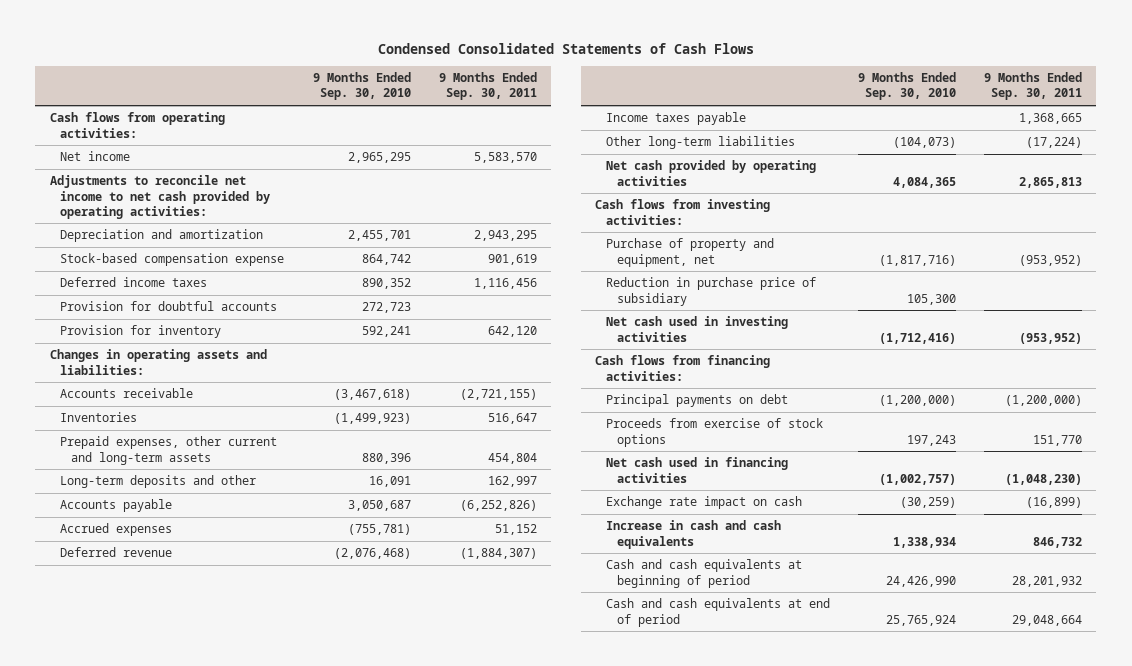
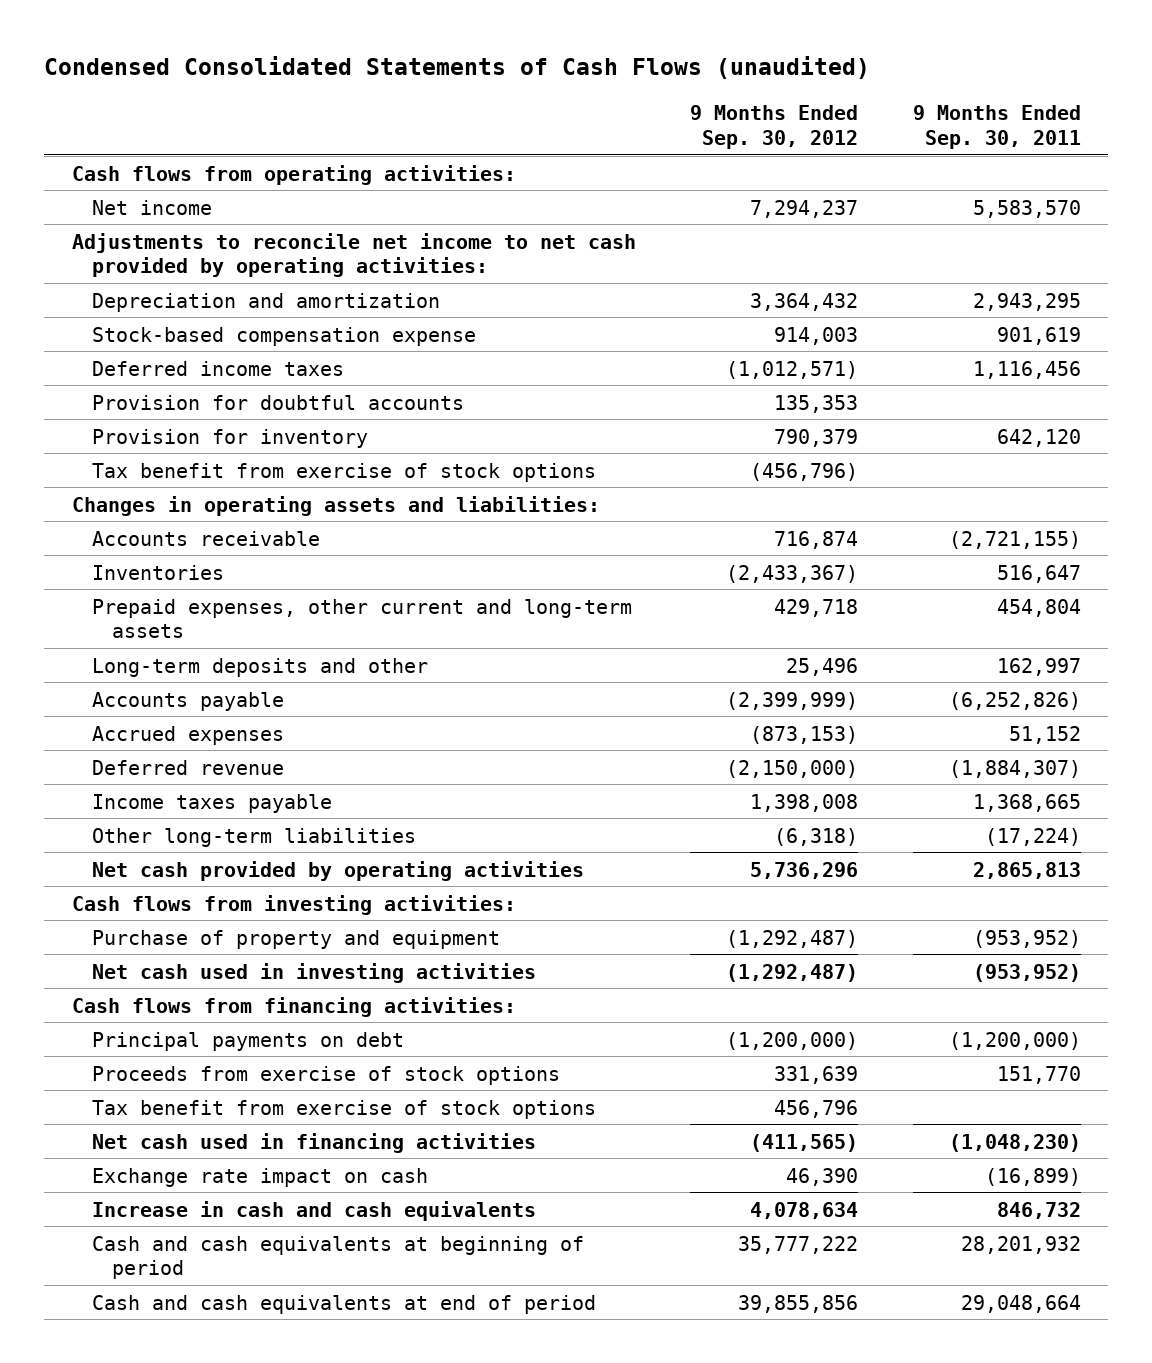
[377,42,754,54] Condensed Consolidated Statements of Cash Flows -> [44,56,871,80] Condensed Consolidated Statements of Cash Flows (unaudited)
[312,72,411,101] 9 Months Ended Sep. 30, 2010 -> none
none -> [690,105,859,149] 9 Months Ended Sep. 30, 2012
none -> [91,462,596,482] Tax benefit from exercise of stock options
[605,277,816,306] Reduction in purchase price of subsidiary -> none
[605,238,774,267] Purchase of property and equipment, net -> [91,929,500,949] Purchase of property and equipment
none -> [91,1099,596,1119] Tax benefit from exercise of stock options

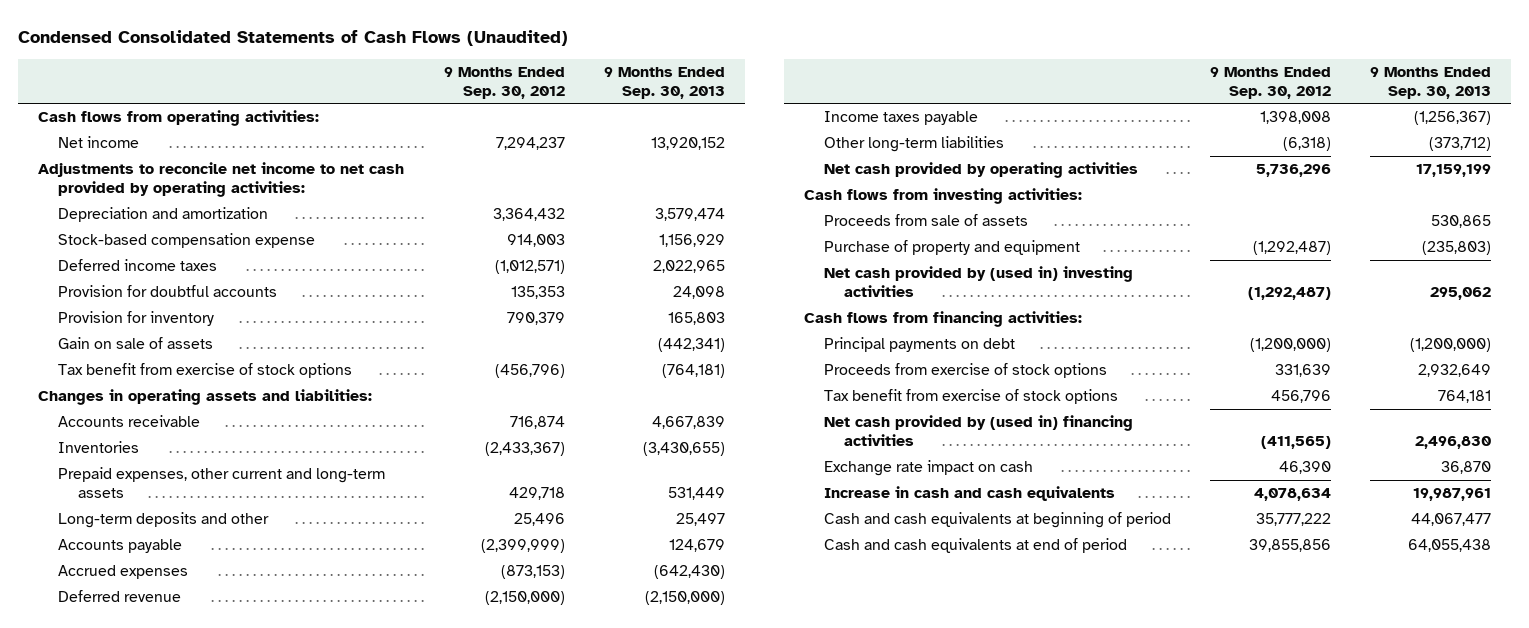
[44,56,871,80] Condensed Consolidated Statements of Cash Flows (unaudited) -> [18,29,569,46] Condensed Consolidated Statements of Cash Flows (Unaudited)
[912,105,1081,149] 9 Months Ended Sep. 30, 2011 -> none
none -> [604,67,726,99] 9 Months Ended Sep. 30, 2013
none -> [57,337,213,350] Gain on sale of assets
none -> [823,214,1028,227] Proceeds from sale of assets
[91,962,536,983] Net cash used in investing activities -> [823,266,1133,297] Net cash provided by (used in) investing activities
[91,1132,536,1153] Net cash used in financing activities -> [823,415,1133,446] Net cash provided by (used in) financing activities

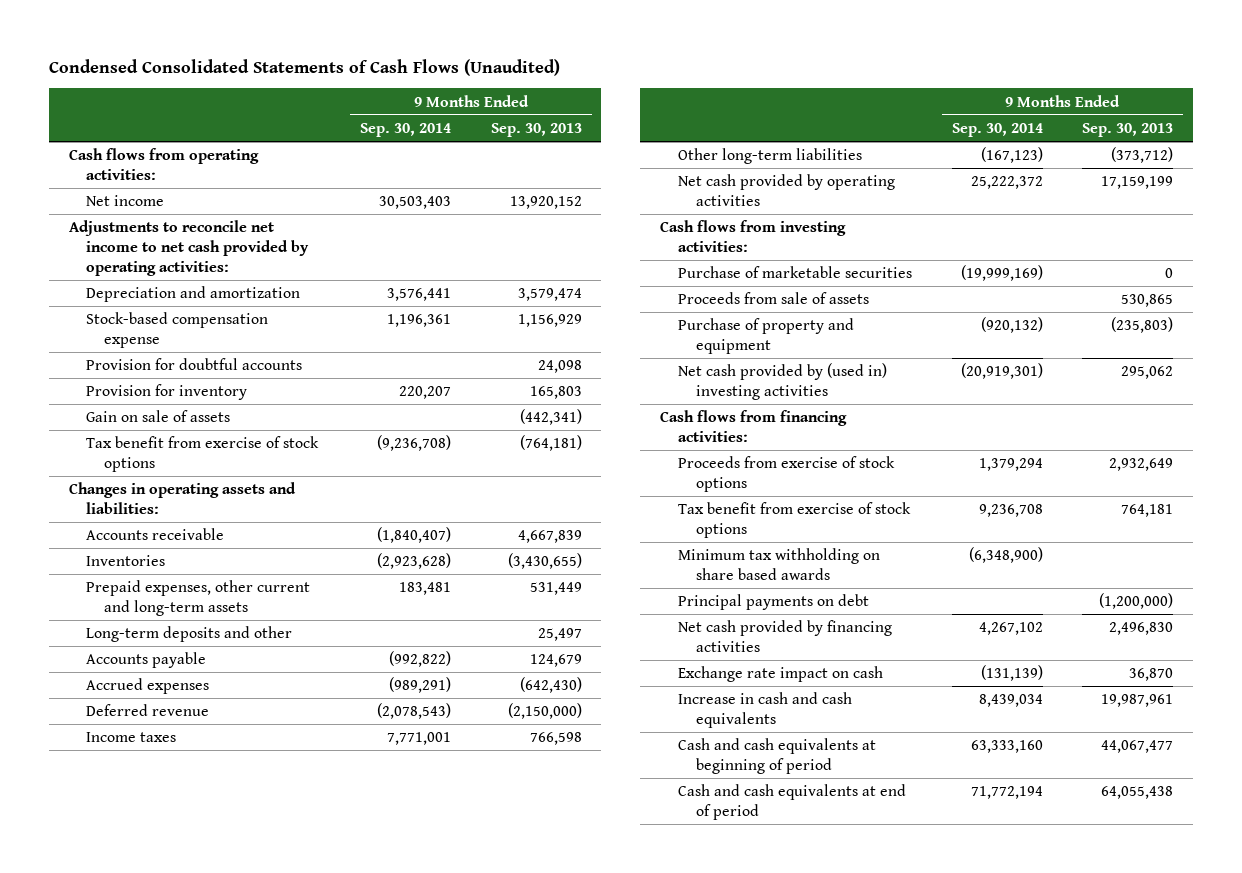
[443,67,565,99] 9 Months Ended Sep. 30, 2012 -> none
none -> [360,123,452,138] Sep. 30, 2014
[57,259,217,272] Deferred income taxes -> none
[823,111,978,126] Income taxes payable -> [86,732,177,743] Income taxes
[1414,111,1492,126] (1,256,367) -> [529,732,582,746] 766,598
none -> [677,266,912,279] Purchase of marketable securities
none -> [677,548,880,580] Minimum tax withholding on share based awards
[823,337,1015,353] Principal payments on debt -> [677,594,869,611] Principal payments on debt
[823,415,1133,446] Net cash provided by (used in) financing activities -> [677,620,892,652] Net cash provided by financing activities

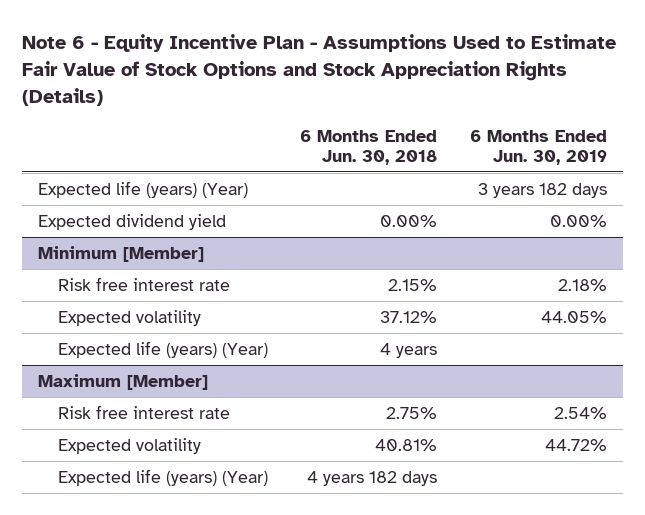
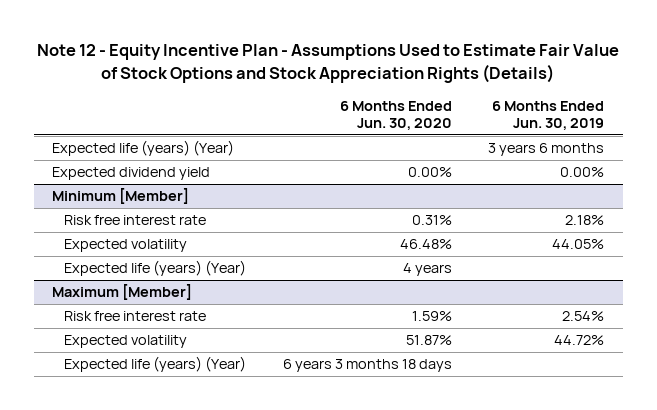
[21,33,616,106] Note 6 - Equity Incentive Plan - Assumptions Used to Estimate Fair Value of Stock Options and Stock Appreciation Rights (Details) -> [37,44,620,83] Note 12 - Equity Incentive Plan - Assumptions Used to Estimate Fair Value of Stock Options and Stock Appreciation Rights (Details)
[300,129,438,165] 6 Months Ended Jun. 30, 2018 -> none
none -> [339,100,452,130] 6 Months Ended Jun. 30, 2020
[477,182,607,198] 3 years 182 days -> [488,143,605,157] 3 years 6 months

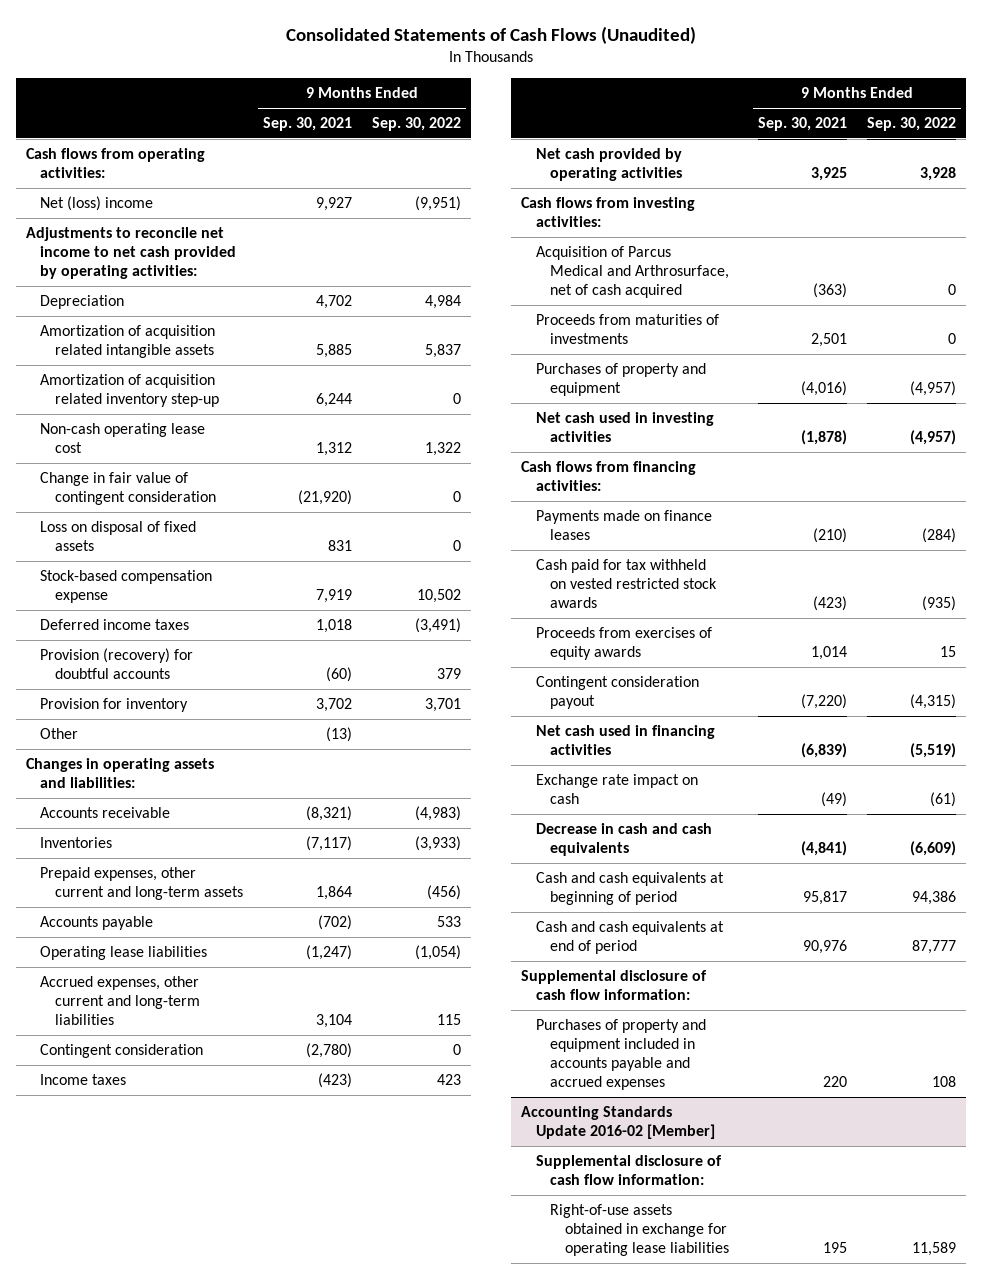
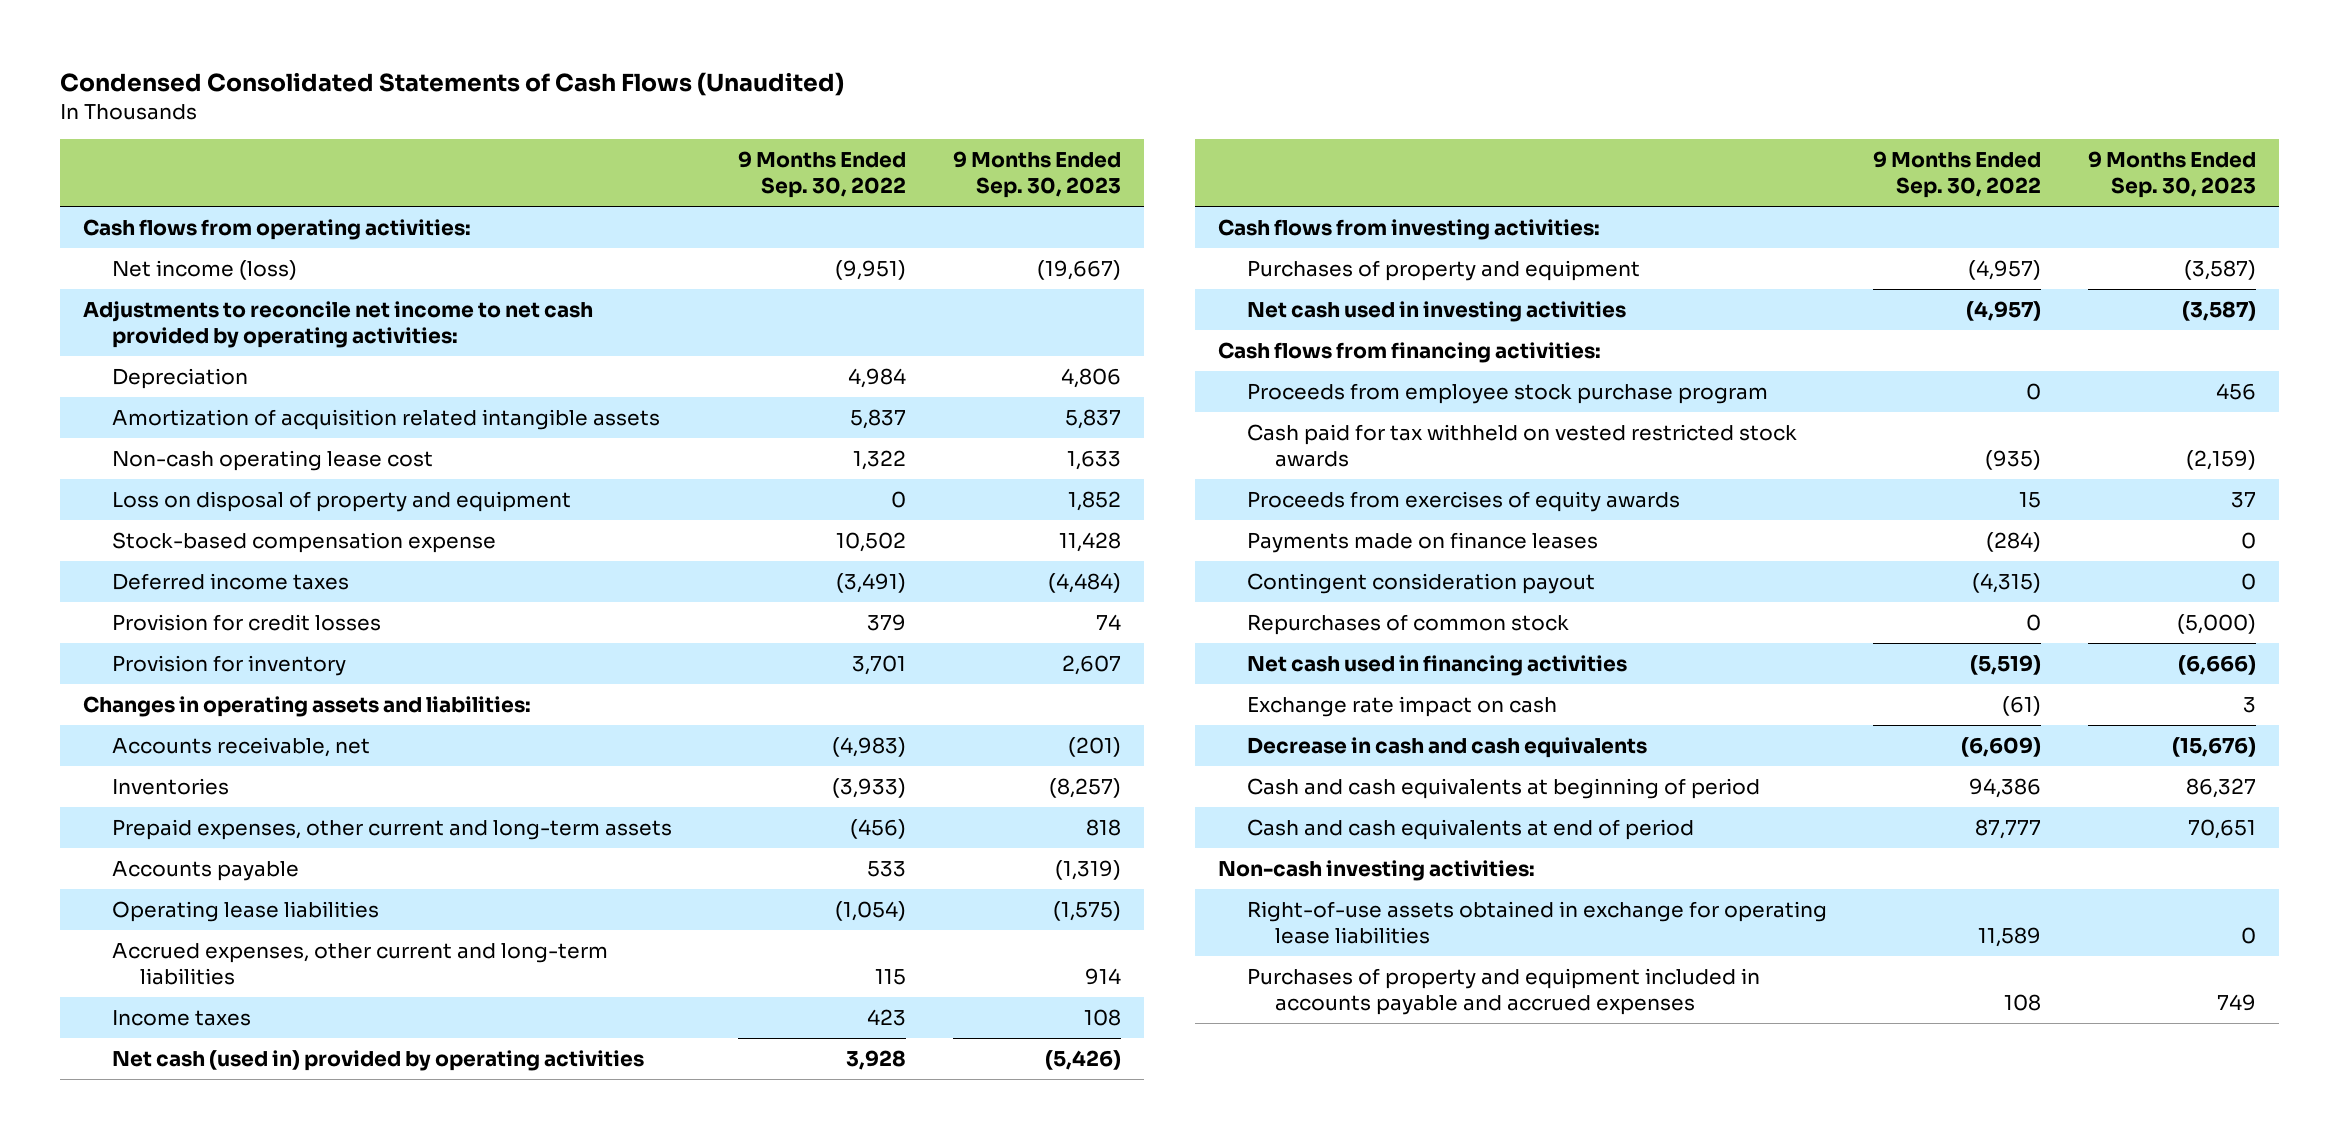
[286,25,697,44] Consolidated Statements of Cash Flows (Unaudited) -> [59,72,844,97] Condensed Consolidated Statements of Cash Flows (Unaudited)
[263,117,353,132] Sep. 30, 2021 -> none
none -> [952,150,1121,199] 9 Months Ended Sep. 30, 2023
[40,196,154,212] Net (loss) income -> [111,259,297,280] Net income (loss)
[40,374,220,408] Amortization of acquisition related inventory step-up -> none
[40,472,217,506] Change in fair value of contingent consideration -> none
[40,521,197,552] Loss on disposal of fixed assets -> [111,490,571,512] Loss on disposal of property and equipment
[40,648,194,680] Provision (recovery) for doubtful accounts -> [111,613,381,631] Provision for credit losses
[40,728,79,740] Other -> none
[40,807,171,819] Accounts receivable -> [111,736,370,757] Accounts receivable, net
[40,1044,204,1059] Contingent consideration -> none
[535,148,683,182] Net cash provided by operating activities -> [111,1049,644,1071] Net cash (used in) provided by operating activities
[535,246,730,299] Acquisition of Parcus Medical and Arthrosurface, net of cash acquired -> none
[535,314,719,345] Proceeds from maturities of investments -> none
none -> [1246,382,1768,404] Proceeds from employee stock purchase program
[535,510,712,541] Payments made on finance leases -> [1246,531,1598,553] Payments made on finance leases
none -> [1246,613,1569,635] Repurchases of common stock
[521,970,708,1001] Supplemental disclosure of cash flow information: -> none
[521,1106,715,1140] Accounting Standards Update 2016-02 [Member] -> none
[535,1155,722,1186] Supplemental disclosure of cash flow information: -> none
none -> [1218,859,1536,881] Non-cash investing activities:
[535,1019,706,1091] Purchases of property and equipment included in accounts payable and accrued expenses -> [1246,967,1760,1016] Purchases of property and equipment included in accounts payable and accrued expenses

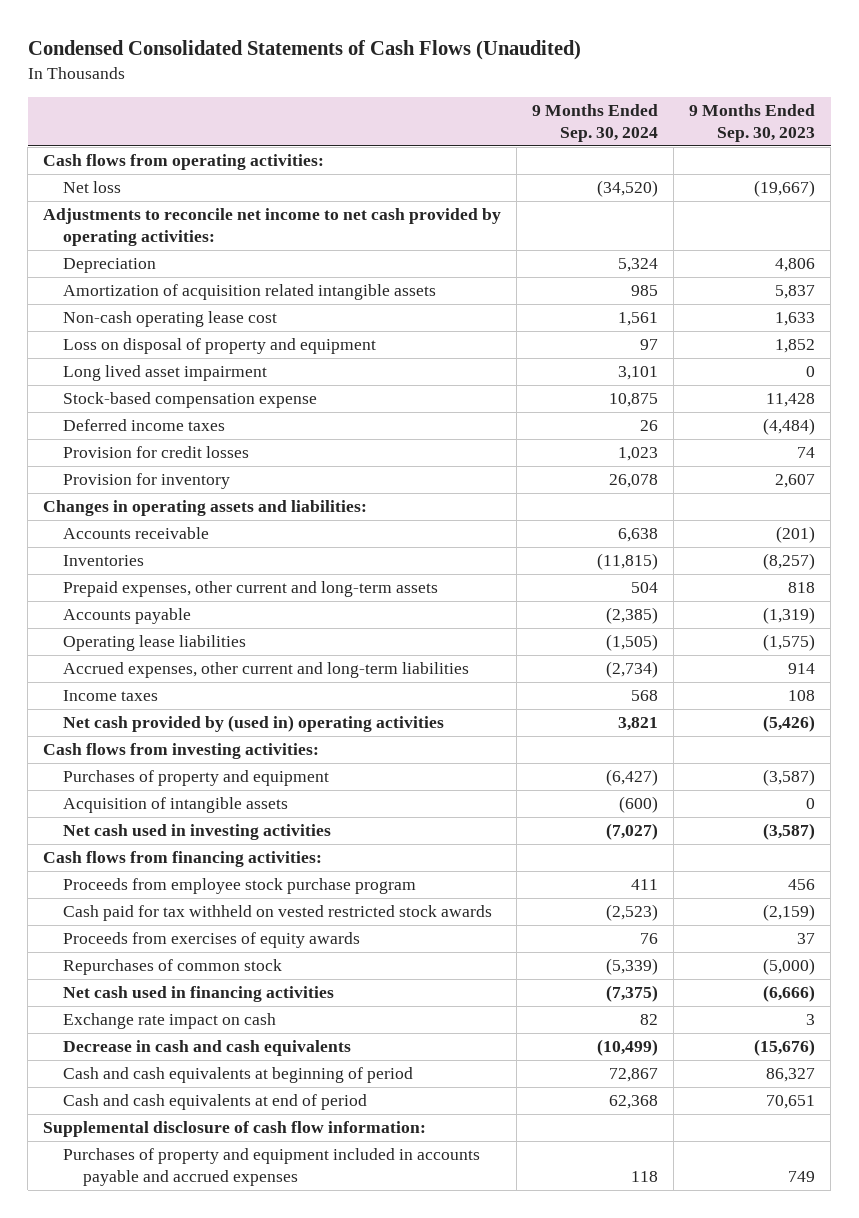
[738,150,907,199] 9 Months Ended Sep. 30, 2022 -> none
none -> [532,103,659,142] 9 Months Ended Sep. 30, 2024
[111,259,297,280] Net income (loss) -> [62,181,121,194] Net loss
none -> [62,365,267,382] Long lived asset impairment
[111,736,370,757] Accounts receivable, net -> [62,527,209,540] Accounts receivable
[111,1049,644,1071] Net cash (used in) provided by operating activities -> [62,715,444,733] Net cash provided by (used in) operating activities
none -> [62,797,288,814] Acquisition of intangible assets
[1246,531,1598,553] Payments made on finance leases -> none
[1246,572,1595,594] Contingent consideration payout -> none
[1218,859,1536,881] Non-cash investing activities: -> none
[1246,900,1827,945] Right-of-use assets obtained in exchange for operating lease liabilities -> none
none -> [43,1121,427,1138] Supplemental disclosure of cash flow information:

